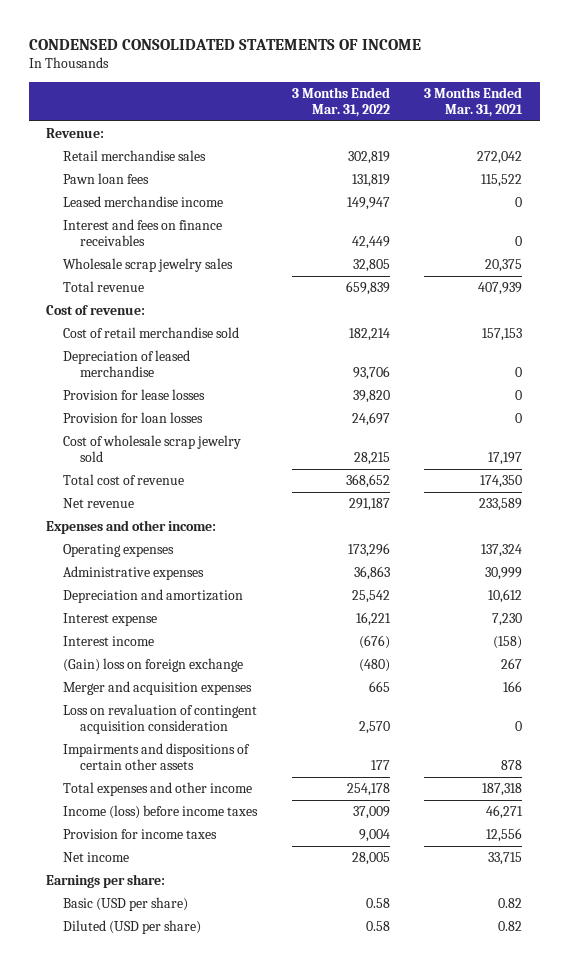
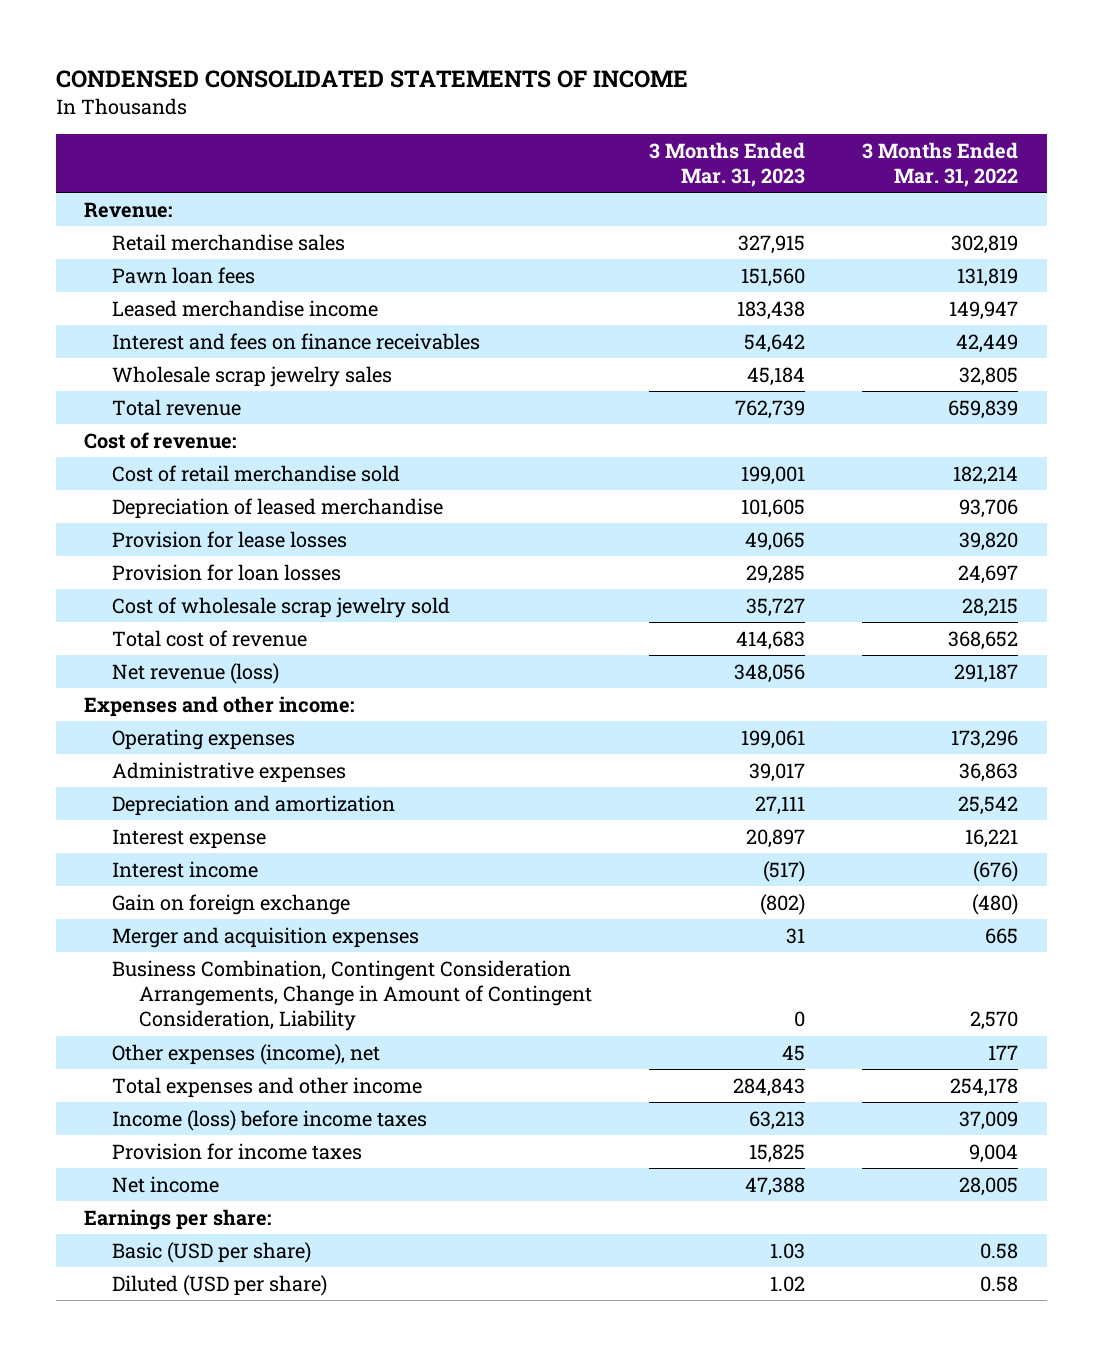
[424,86,524,117] 3 Months Ended Mar. 31, 2021 -> none
none -> [648,141,805,188] 3 Months Ended Mar. 31, 2023
[62,498,134,509] Net revenue -> [111,662,279,684] Net revenue (loss)
[62,658,243,673] (Gain) loss on foreign exchange -> [111,893,350,915] Gain on foreign exchange
[62,704,257,735] Loss on revaluation of contingent acquisition consideration -> [111,959,592,1032] Business Combination, Contingent Consideration Arrangements, Change in Amount of Contingent Consideration, Liability
[62,743,250,771] Impairments and dispositions of certain other assets -> [111,1043,380,1065] Other expenses (income), net

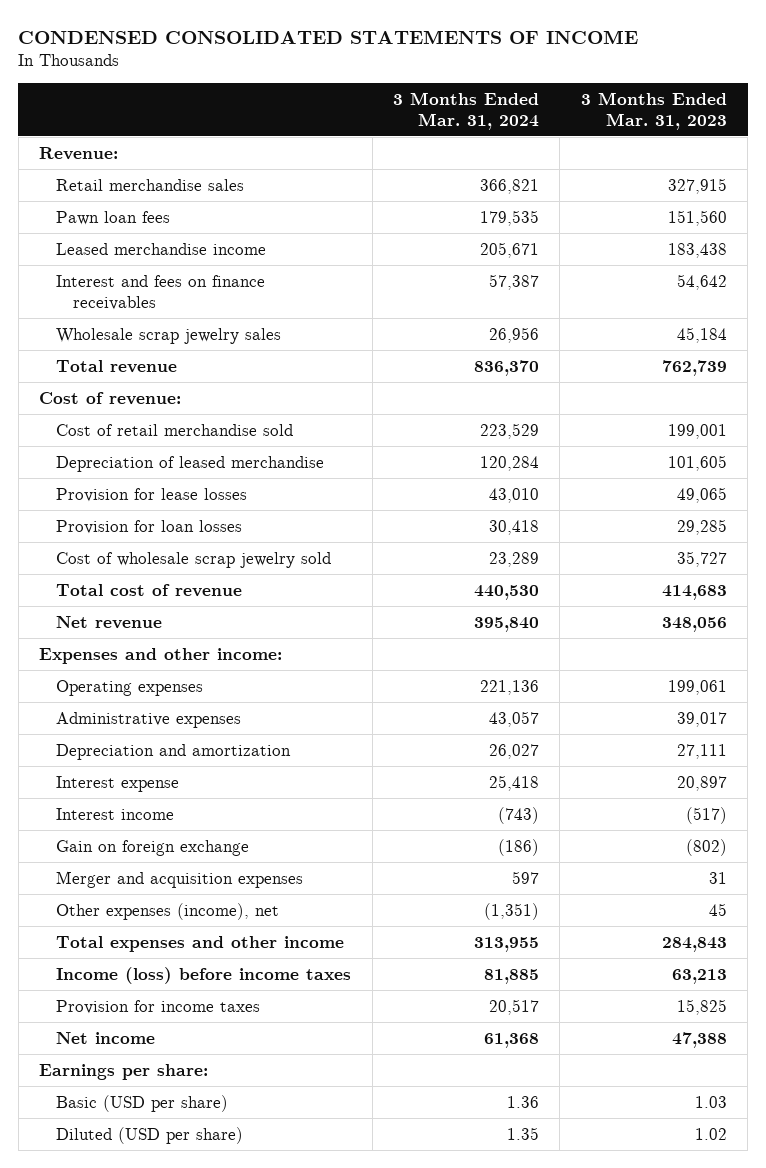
[862,141,1019,188] 3 Months Ended Mar. 31, 2022 -> none
none -> [392,91,539,130] 3 Months Ended Mar. 31, 2024
[111,662,279,684] Net revenue (loss) -> [56,615,163,629] Net revenue
[111,959,592,1032] Business Combination, Contingent Consideration Arrangements, Change in Amount of Contingent Consideration, Liability -> none

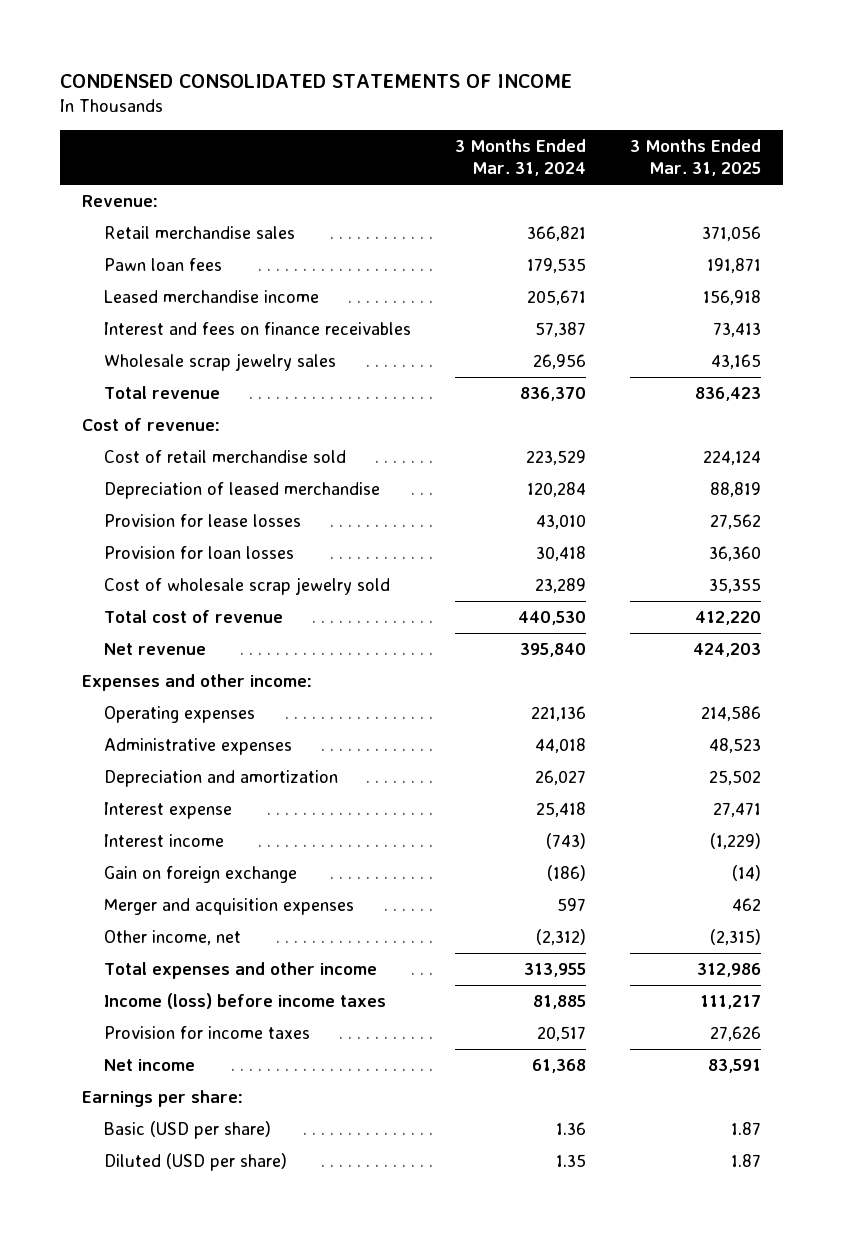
[580,91,727,130] 3 Months Ended Mar. 31, 2023 -> none
none -> [630,138,762,177] 3 Months Ended Mar. 31, 2025
[488,710,539,727] 43,057 -> [535,738,587,754] 44,018
[56,902,280,920] Other expenses (income), net -> [103,930,241,946] Other income, net
[483,902,539,920] (1,351) -> [536,929,587,946] (2,312)

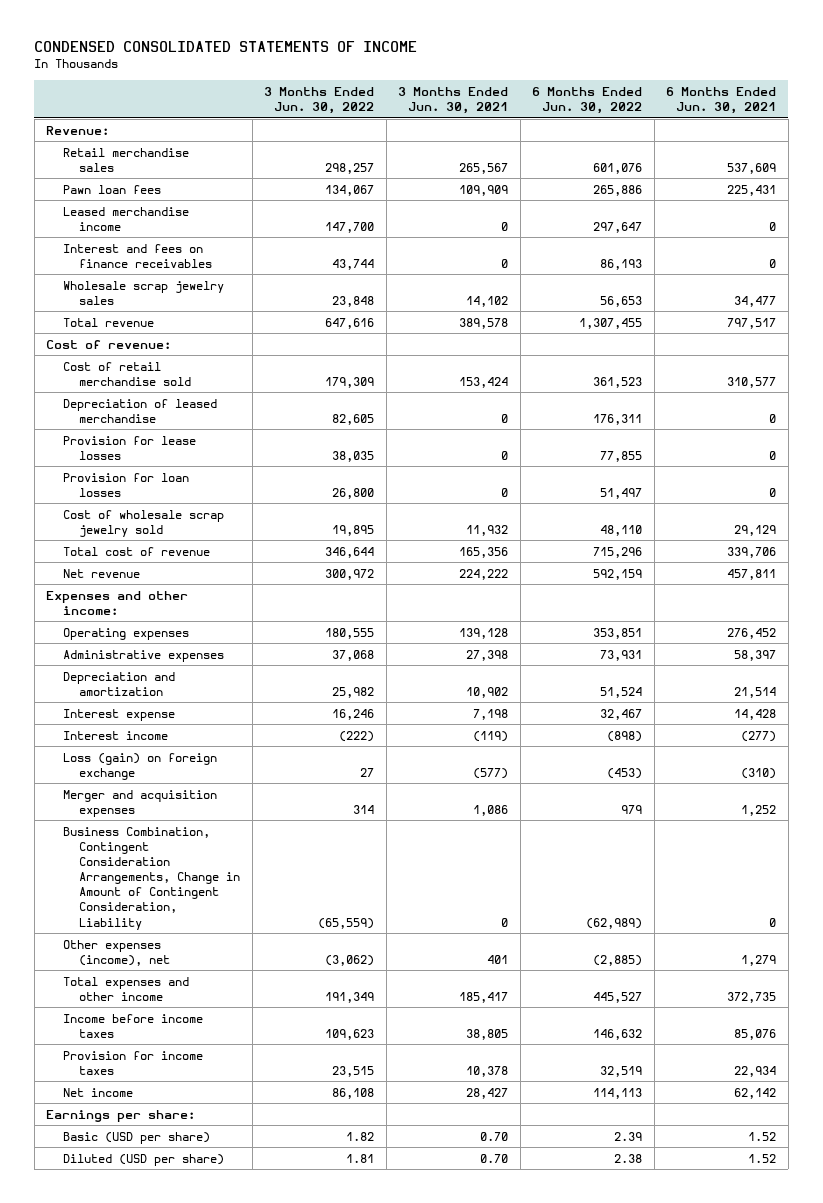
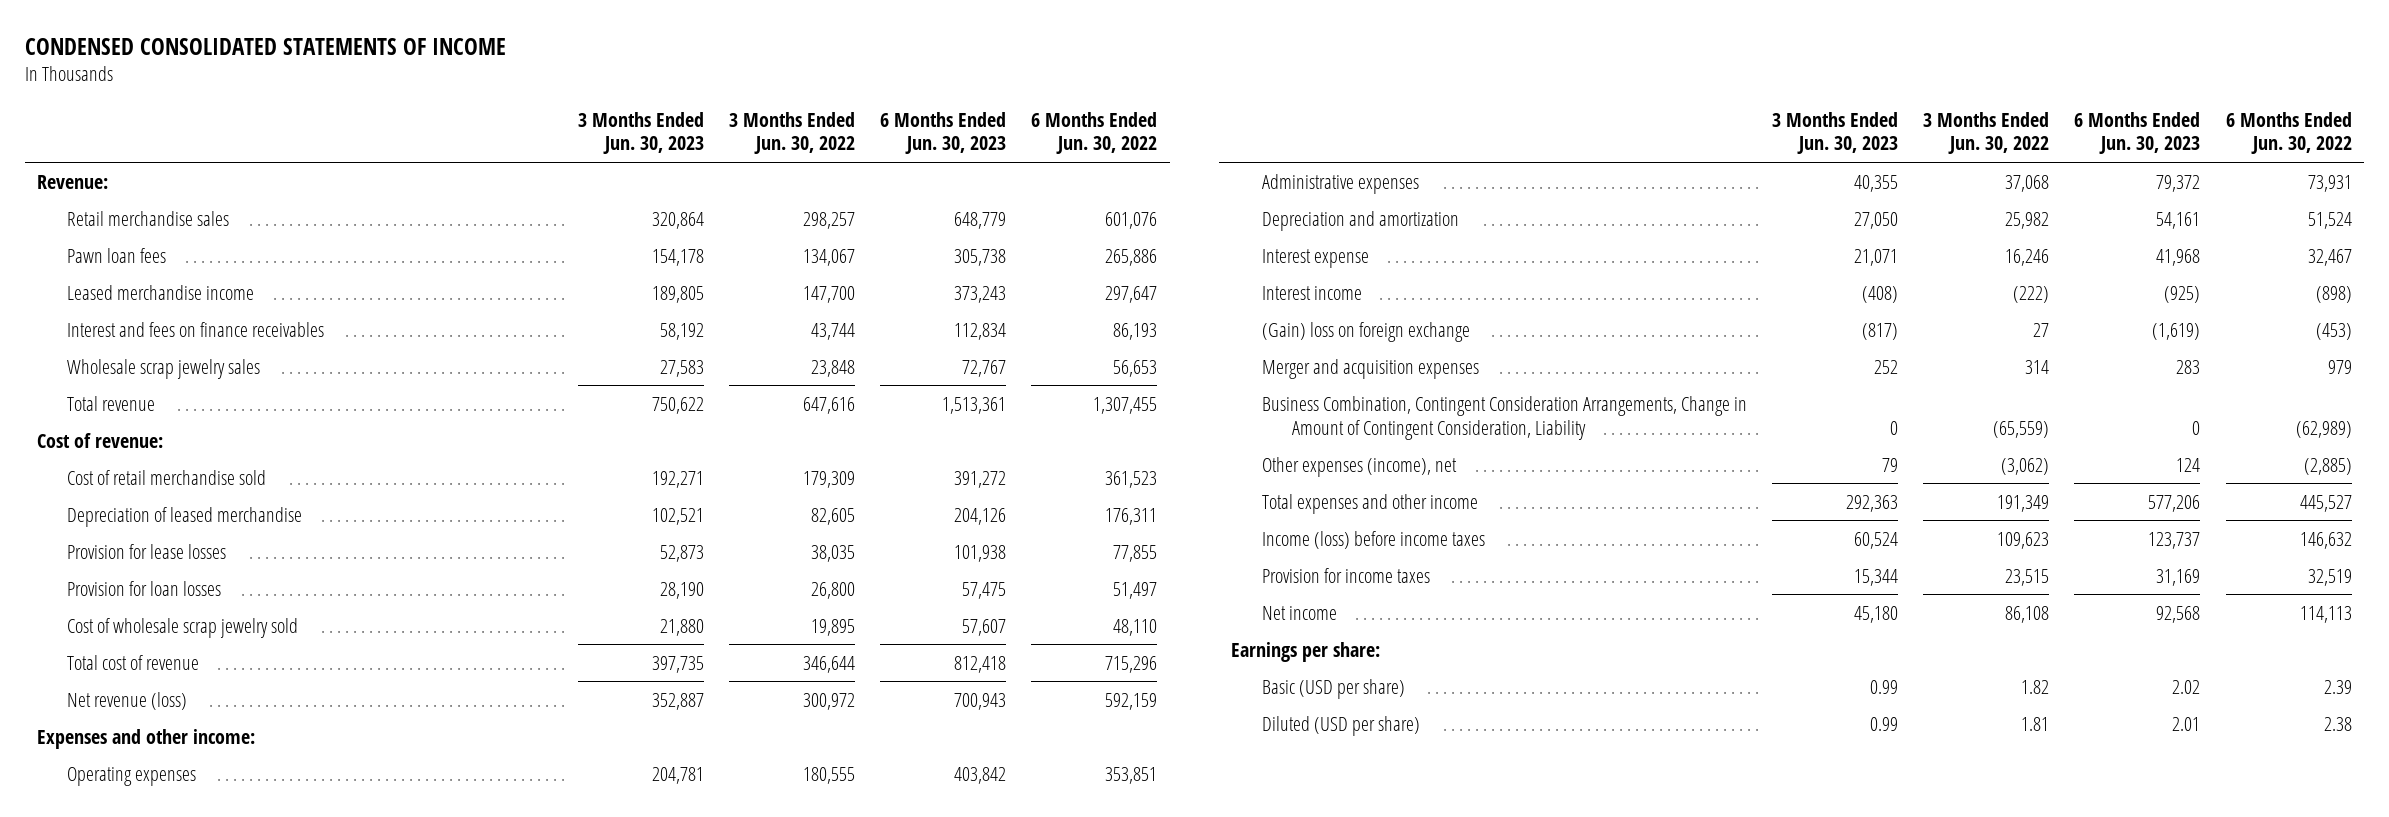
[398,86,509,114] 3 Months Ended Jun. 30, 2021 -> none
[666,86,777,114] 6 Months Ended Jun. 30, 2021 -> none
none -> [577,111,704,155] 3 Months Ended Jun. 30, 2023
none -> [880,111,1007,155] 6 Months Ended Jun. 30, 2023
[62,568,140,578] Net revenue -> [67,691,188,710] Net revenue (loss)
[62,752,217,780] Loss (gain) on foreign exchange -> [1261,321,1470,342] (Gain) loss on foreign exchange
[62,1013,203,1038] Income before income taxes -> [1261,530,1485,549] Income (loss) before income taxes

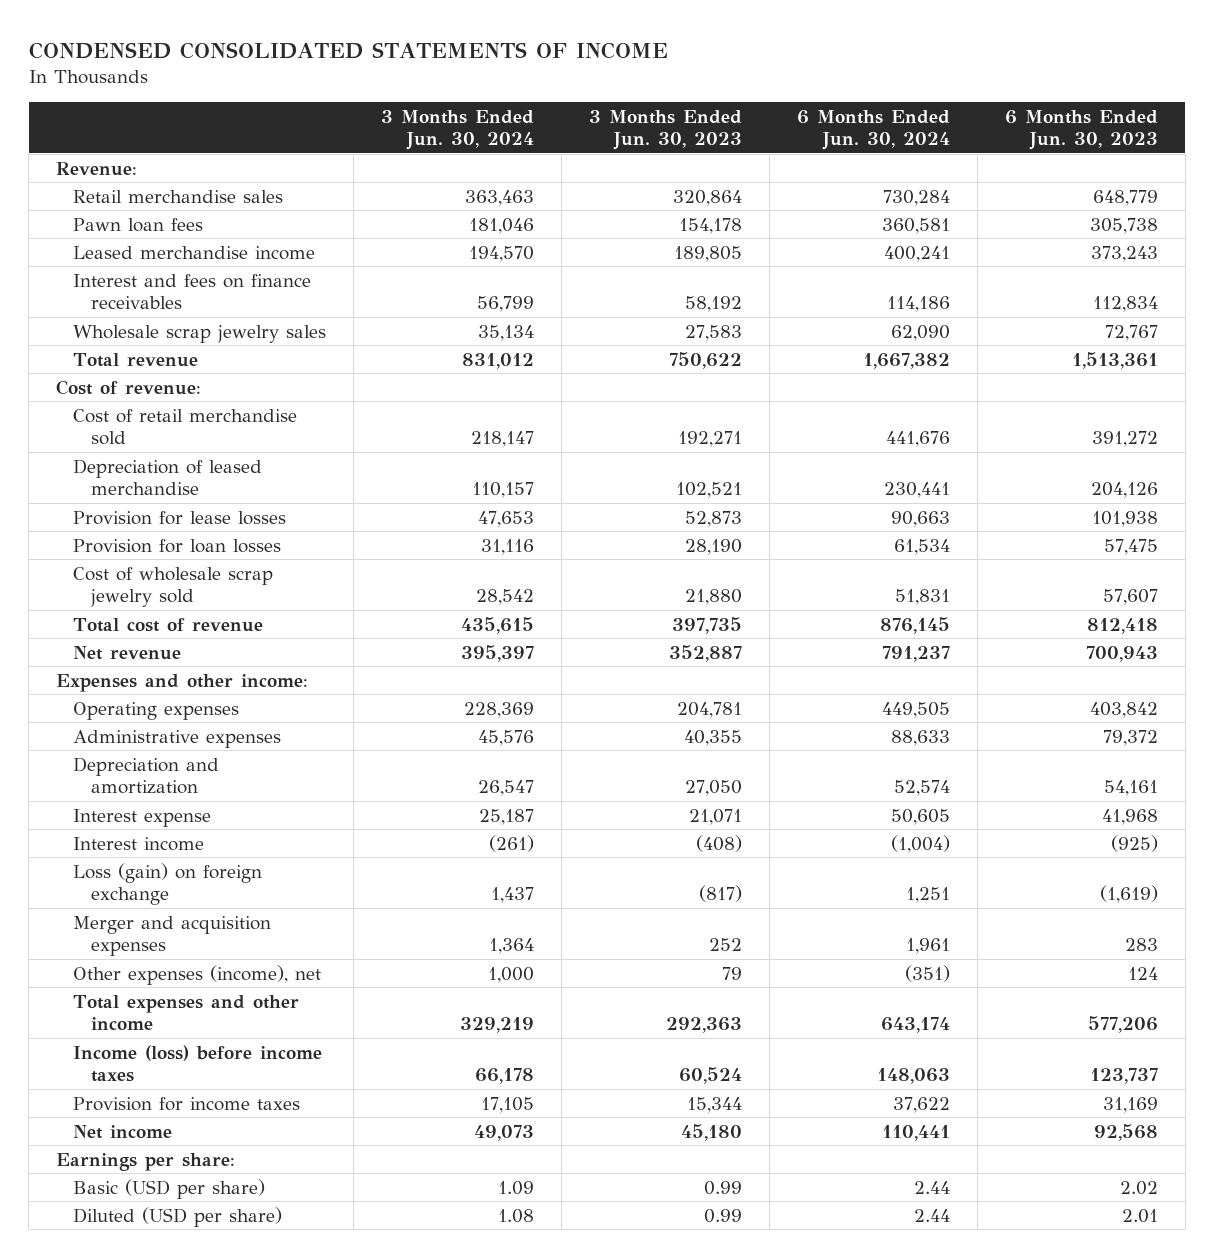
[728,111,855,155] 3 Months Ended Jun. 30, 2022 -> none
[1031,111,1158,155] 6 Months Ended Jun. 30, 2022 -> none
none -> [381,109,535,150] 3 Months Ended Jun. 30, 2024
none -> [796,109,950,150] 6 Months Ended Jun. 30, 2024
[67,691,188,710] Net revenue (loss) -> [73,645,182,660] Net revenue
[1261,321,1470,342] (Gain) loss on foreign exchange -> [73,862,263,905] Loss (gain) on foreign exchange
[1261,395,1747,440] Business Combination, Contingent Consideration Arrangements, Change in Amount of Contingent Consideration, Liability -> none

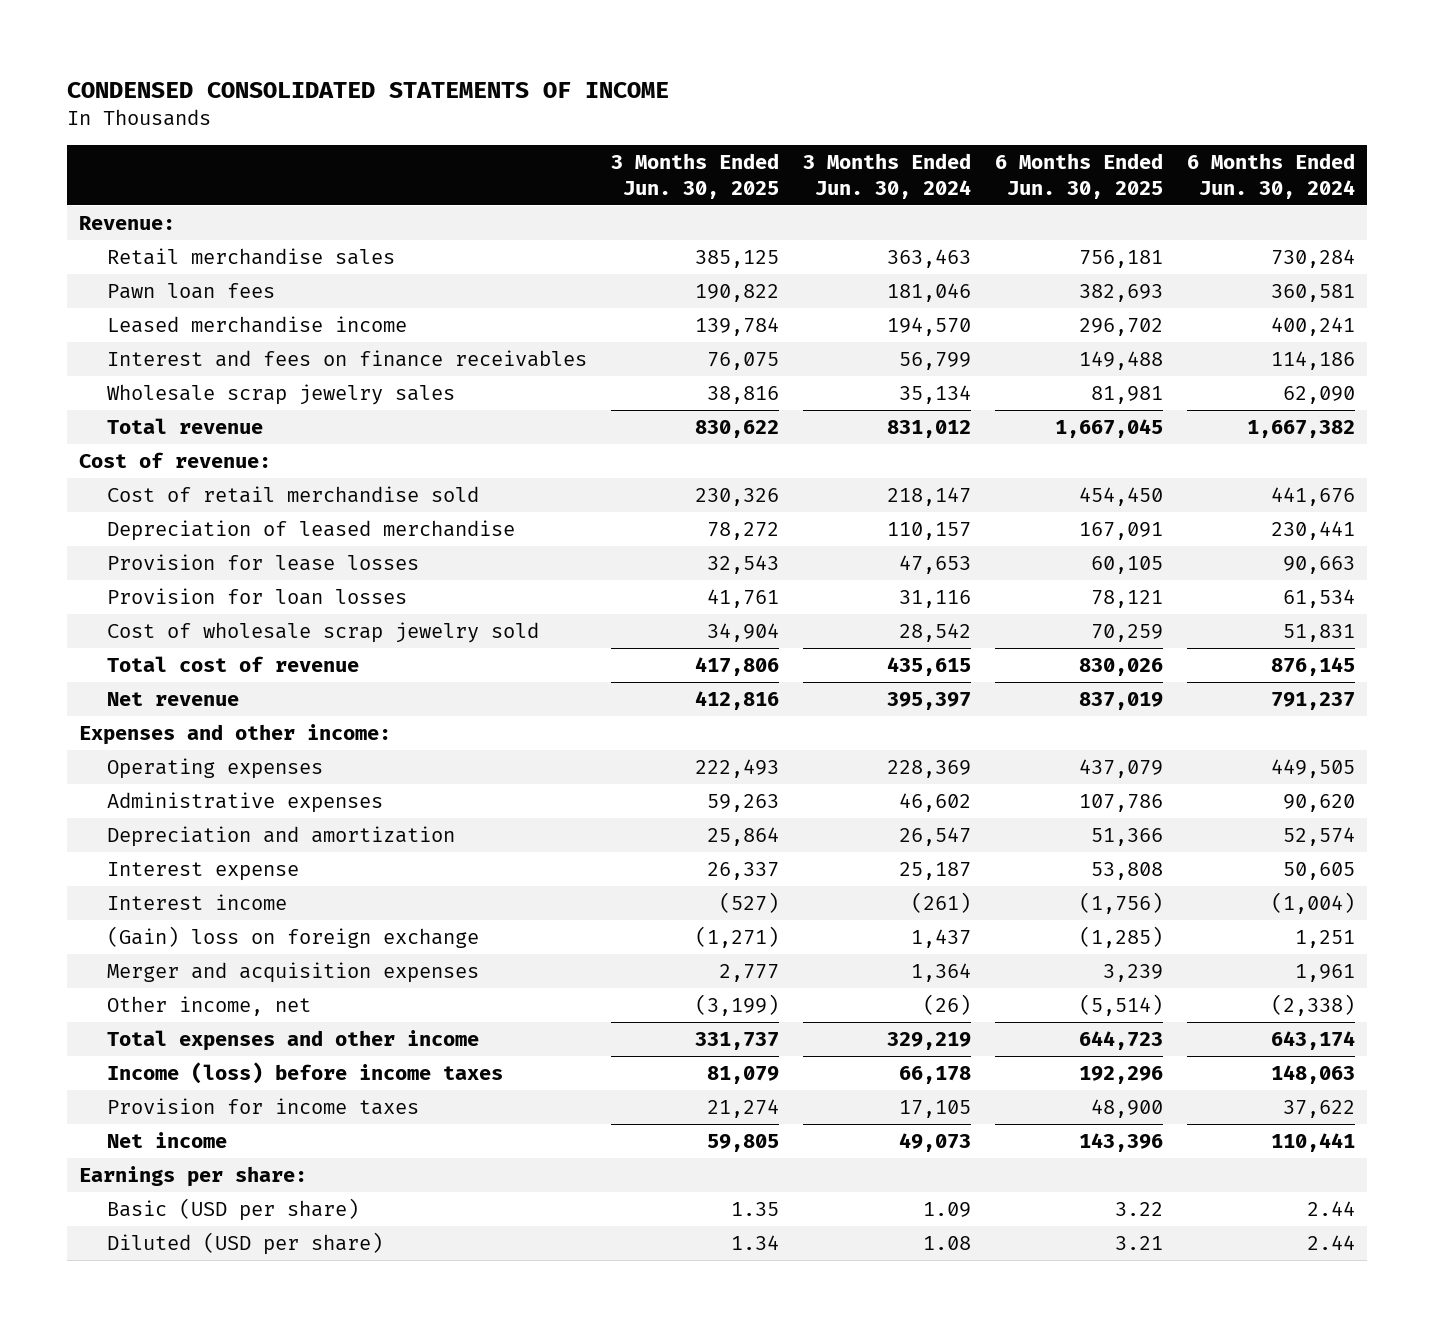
[589,109,743,150] 3 Months Ended Jun. 30, 2023 -> none
[1004,109,1158,150] 6 Months Ended Jun. 30, 2023 -> none
none -> [611,152,780,199] 3 Months Ended Jun. 30, 2025
none -> [995,152,1164,199] 6 Months Ended Jun. 30, 2025
[478,729,535,746] 45,576 -> [899,793,972,813] 46,602
[890,729,950,746] 88,633 -> [1283,794,1356,813] 90,620
[73,862,263,905] Loss (gain) on foreign exchange -> [107,926,480,949] (Gain) loss on foreign exchange
[73,964,322,985] Other expenses (income), net -> [107,996,312,1017] Other income, net
[488,966,535,983] 1,000 -> [923,994,972,1016] (26)
[904,964,950,982] (351) -> [1271,994,1356,1017] (2,338)

